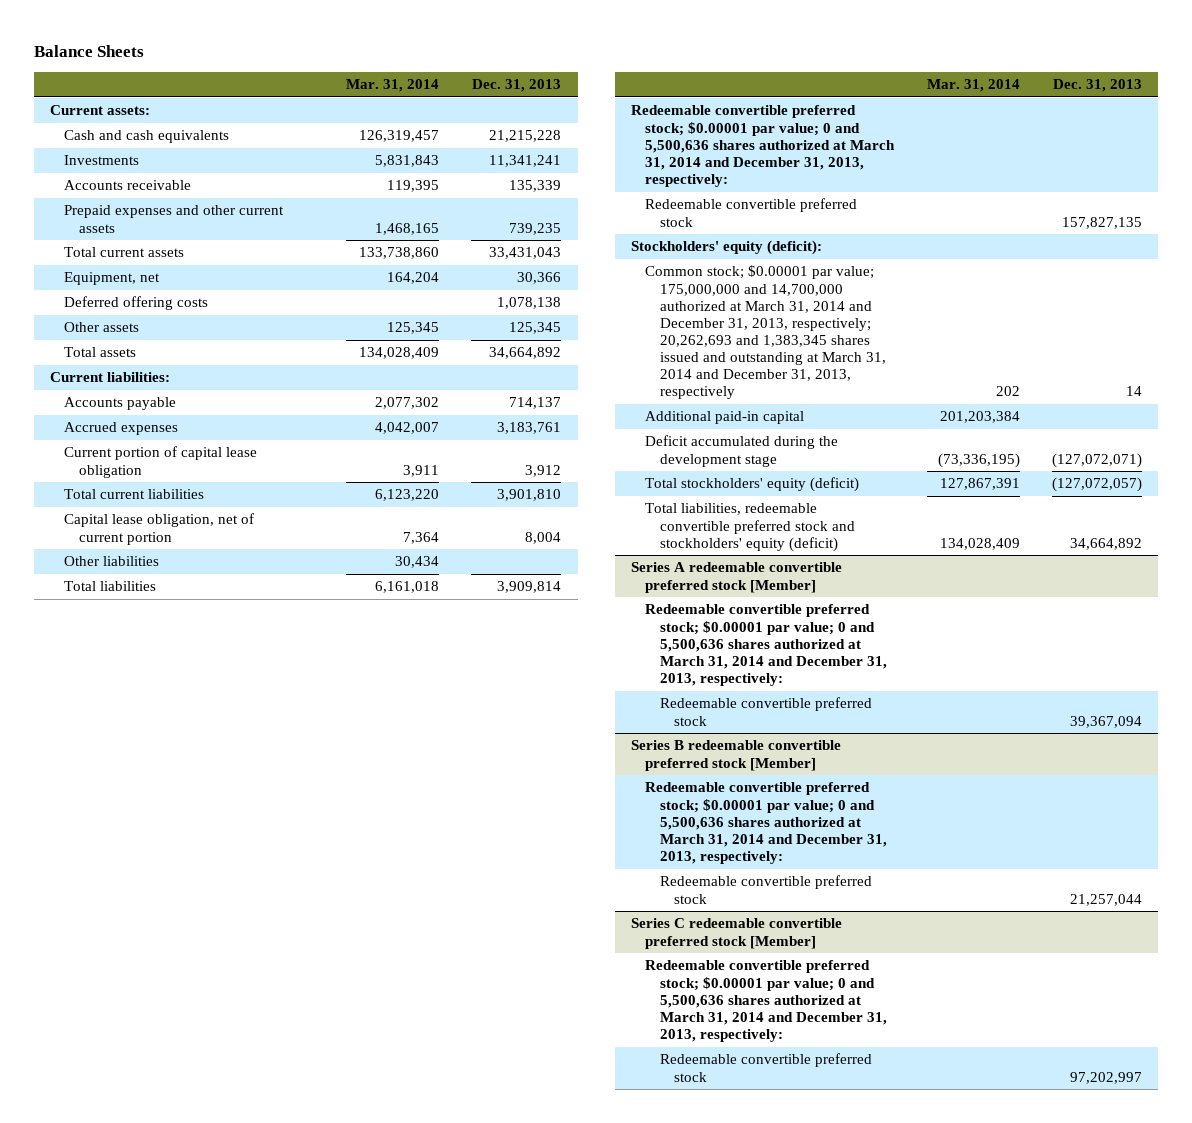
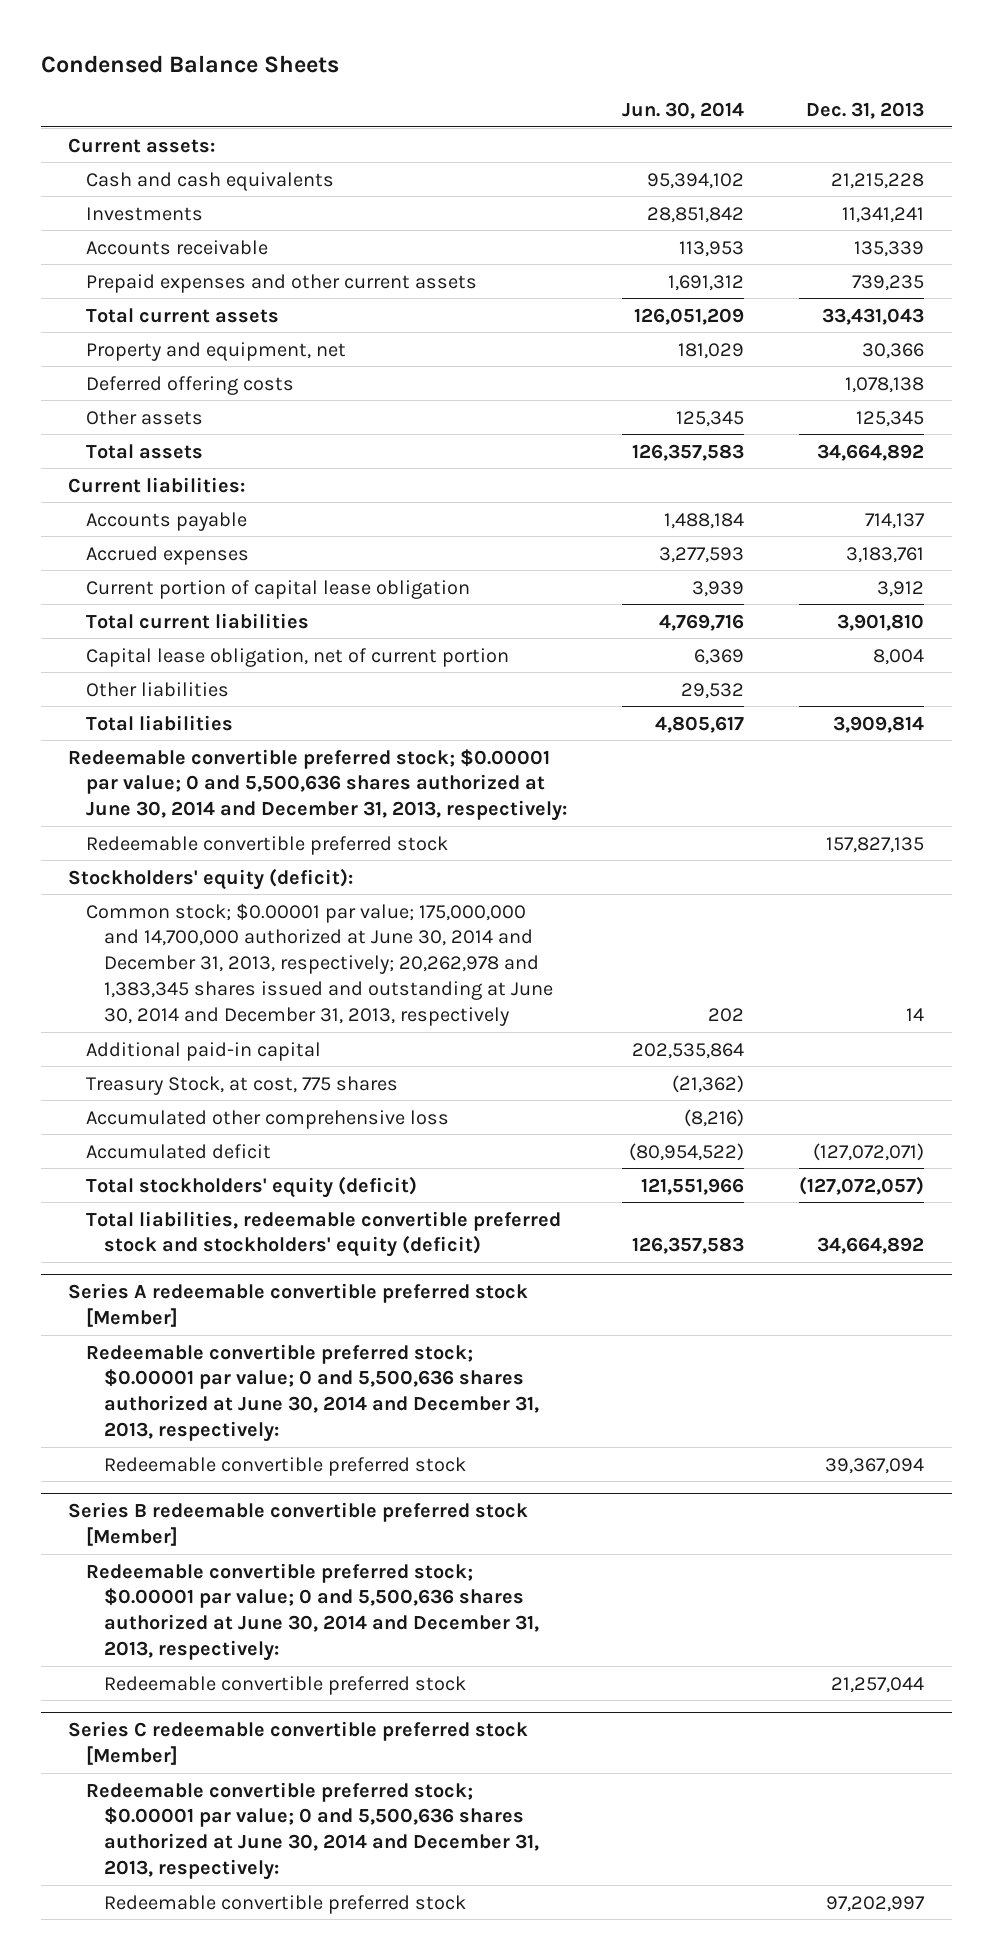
[33,44,144,57] Balance Sheets -> [40,55,339,74] Condensed Balance Sheets
[345,79,439,93] Mar. 31, 2014 -> none
none -> [622,102,745,120] Jun. 30, 2014
[64,272,161,286] Equipment, net -> [86,341,347,361] Property and equipment, net
[630,105,896,187] Redeemable convertible preferred stock; $0.00001 par value; 0 and 5,500,636 shares authorized at March 31, 2014 and December 31, 2013, respectively: -> [68,748,568,822] Redeemable convertible preferred stock; $0.00001 par value; 0 and 5,500,636 shares authorized at June 30, 2014 and December 31, 2013, respectively:
[645,265,886,399] Common stock; $0.00001 par value; 175,000,000 and 14,700,000 authorized at March 31, 2014 and December 31, 2013, respectively; 20,262,693 and 1,383,345 shares issued and outstanding at March 31, 2014 and December 31, 2013, respectively -> [86,902,554,1026] Common stock; $0.00001 par value; 175,000,000 and 14,700,000 authorized at June 30, 2014 and December 31, 2013, respectively; 20,262,978 and 1,383,345 shares issued and outstanding at June 30, 2014 and December 31, 2013, respectively
none -> [86,1075,399,1095] Treasury Stock, at cost, 775 shares
none -> [86,1109,450,1129] Accumulated other comprehensive loss
[645,435,839,467] Deficit accumulated during the development stage -> [86,1143,272,1159] Accumulated deficit
[645,604,887,686] Redeemable convertible preferred stock; $0.00001 par value; 0 and 5,500,636 shares authorized at March 31, 2014 and December 31, 2013, respectively: -> [86,1343,540,1442] Redeemable convertible preferred stock; $0.00001 par value; 0 and 5,500,636 shares authorized at June 30, 2014 and December 31, 2013, respectively:
[645,782,887,864] Redeemable convertible preferred stock; $0.00001 par value; 0 and 5,500,636 shares authorized at March 31, 2014 and December 31, 2013, respectively: -> [86,1562,540,1661] Redeemable convertible preferred stock; $0.00001 par value; 0 and 5,500,636 shares authorized at June 30, 2014 and December 31, 2013, respectively:
[645,960,887,1042] Redeemable convertible preferred stock; $0.00001 par value; 0 and 5,500,636 shares authorized at March 31, 2014 and December 31, 2013, respectively: -> [86,1781,540,1880] Redeemable convertible preferred stock; $0.00001 par value; 0 and 5,500,636 shares authorized at June 30, 2014 and December 31, 2013, respectively:

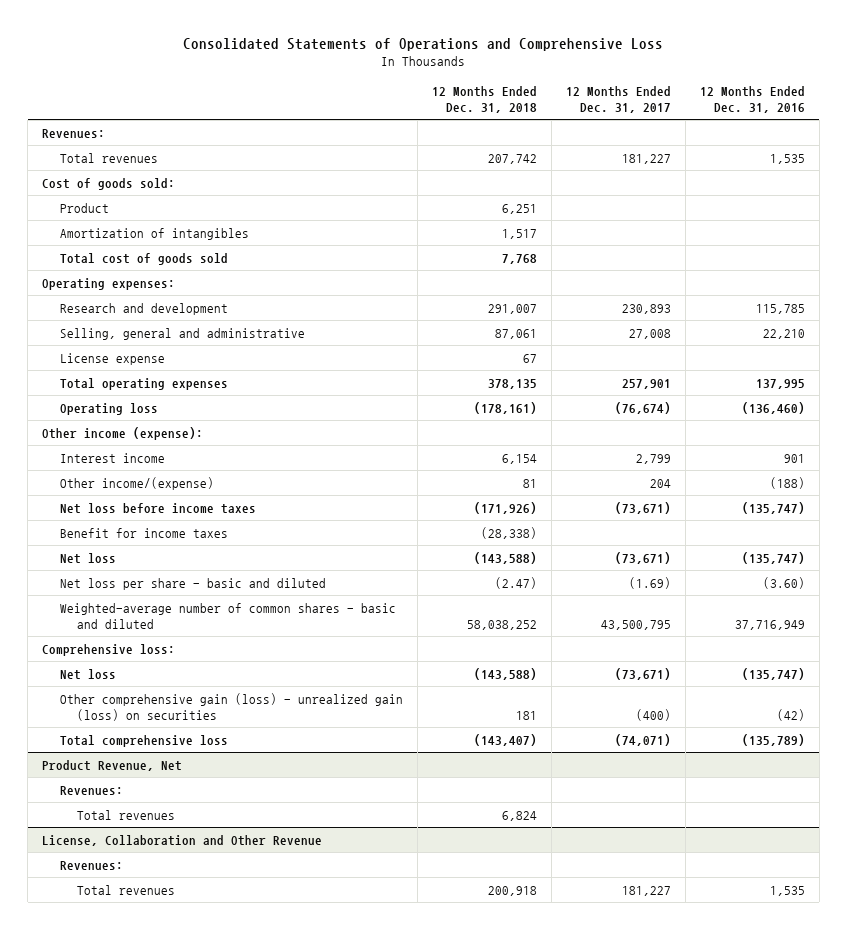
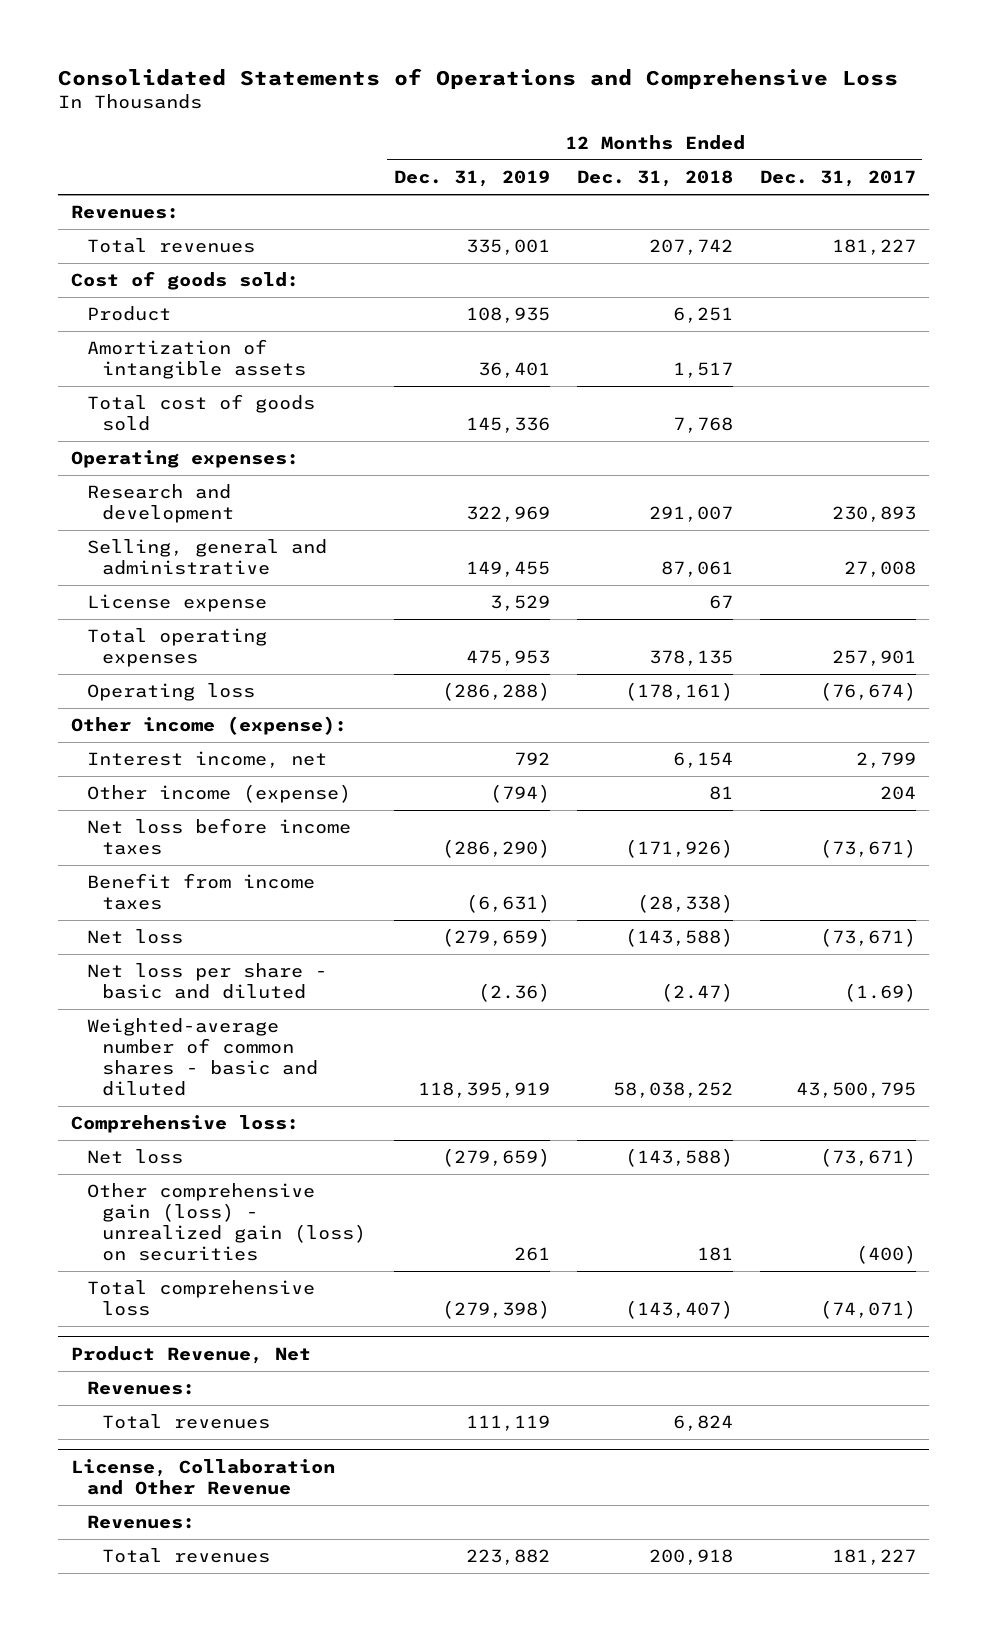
[699,85,805,114] 12 Months Ended Dec. 31, 2016 -> none
none -> [393,170,550,188] Dec. 31, 2019
[59,227,249,240] Amortization of intangibles -> [86,339,307,380] Amortization of intangible assets
[59,452,165,463] Interest income -> [86,751,327,769] Interest income, net
[59,476,214,490] Other income/(expense) -> [86,784,351,804] Other income (expense)
[59,527,228,538] Benefit for income taxes -> [86,873,315,911] Benefit from income taxes

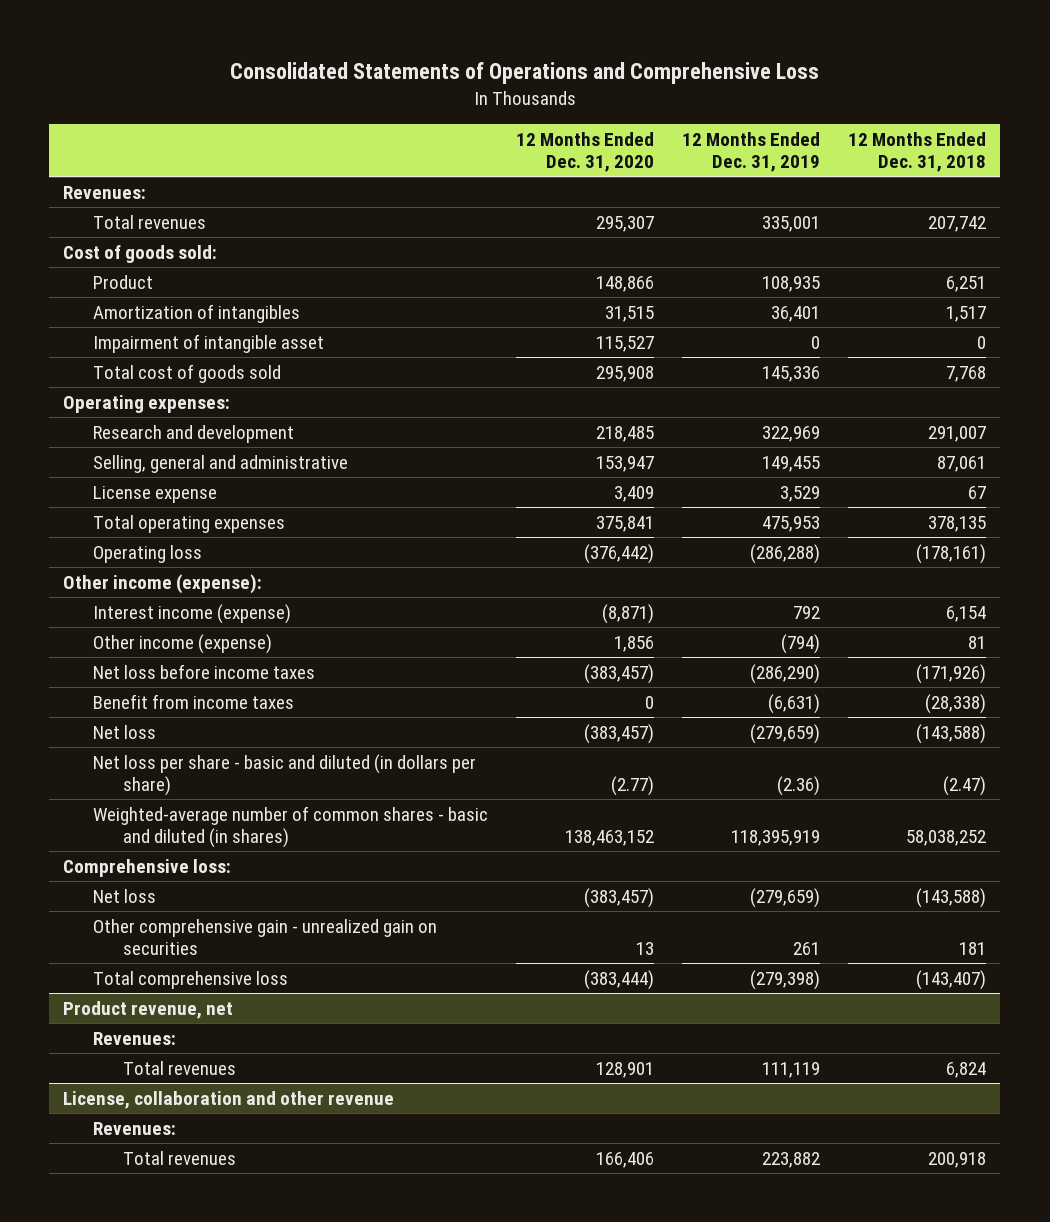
[759,170,916,188] Dec. 31, 2017 -> none
none -> [516,131,655,173] 12 Months Ended Dec. 31, 2020
[86,339,307,380] Amortization of intangible assets -> [93,303,301,323] Amortization of intangibles
none -> [93,333,325,353] Impairment of intangible asset
[86,751,327,769] Interest income, net -> [93,603,292,624] Interest income (expense)
[86,963,327,1000] Net loss per share - basic and diluted -> [93,753,477,797] Net loss per share - basic and diluted (in dollars per share)
[86,1018,319,1097] Weighted-average number of common shares - basic and diluted -> [93,805,489,849] Weighted-average number of common shares - basic and diluted (in shares)
[86,1183,367,1262] Other comprehensive gain (loss) - unrealized gain (loss) on securities -> [93,918,438,956] Other comprehensive gain - unrealized gain on securities
[71,1345,312,1364] Product Revenue, Net -> [63,1000,234,1019] Product revenue, net
[71,1458,336,1495] License, Collaboration and Other Revenue -> [63,1090,395,1109] License, collaboration and other revenue

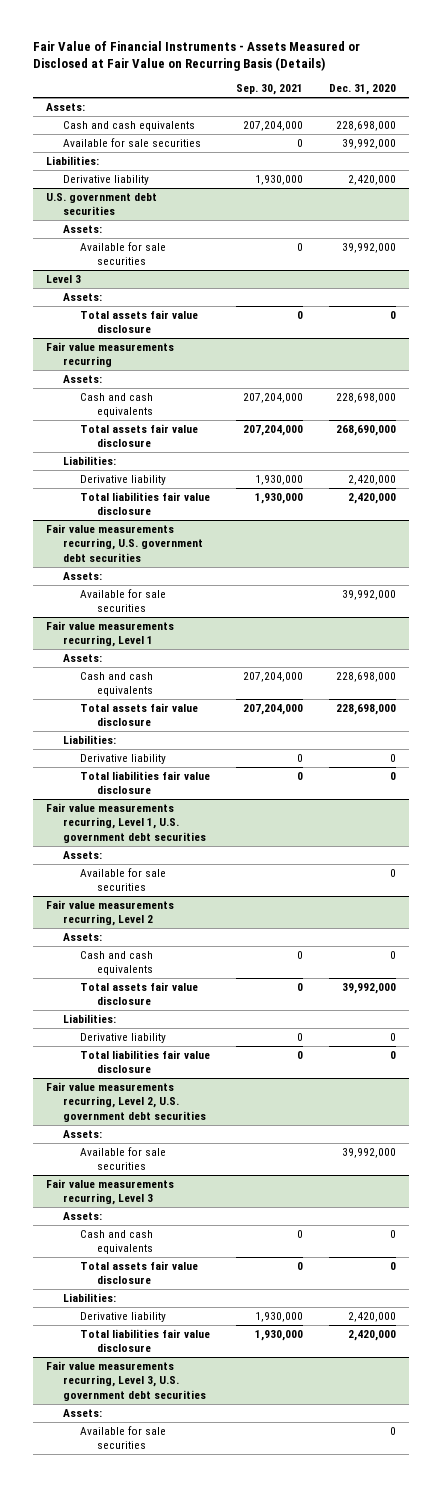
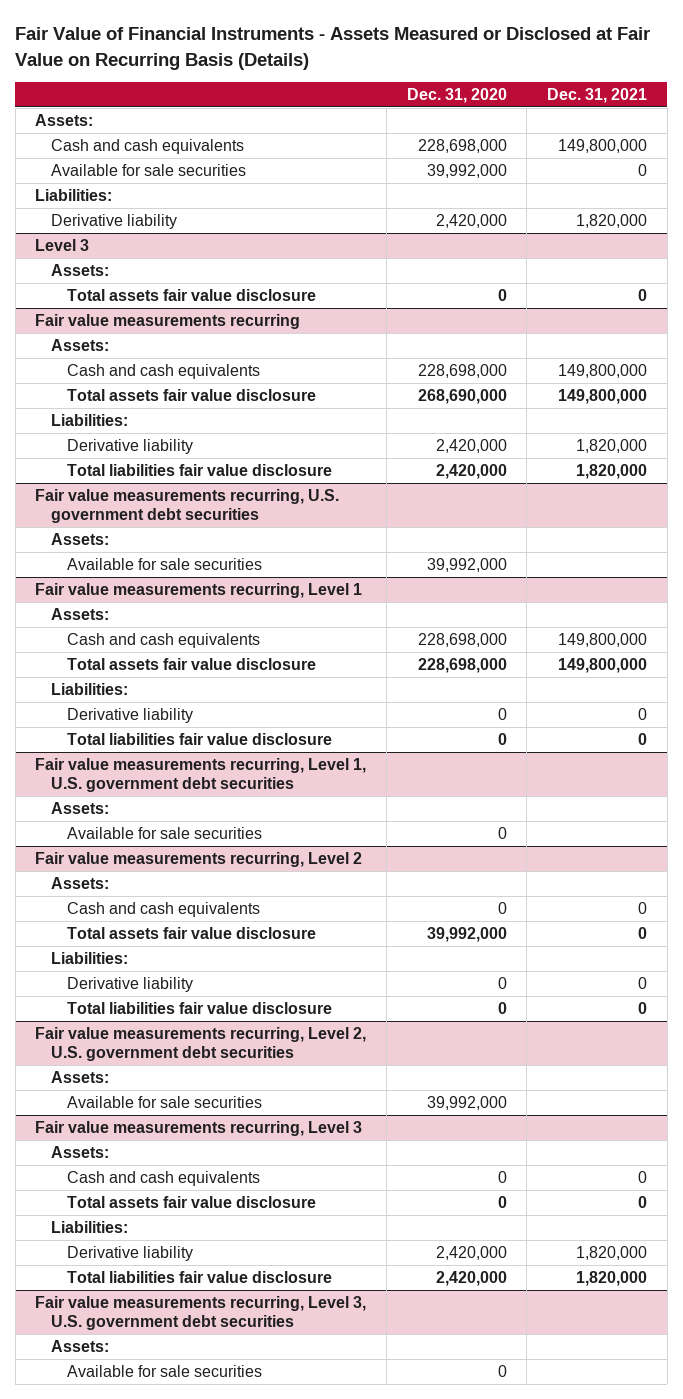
[235,84,303,96] Sep. 30, 2021 -> none
none -> [547,87,648,103] Dec. 31, 2021
[46,192,158,216] U.S. government debt securities -> none
[62,224,102,233] Assets: -> none
[79,241,166,266] Available for sale securities -> none

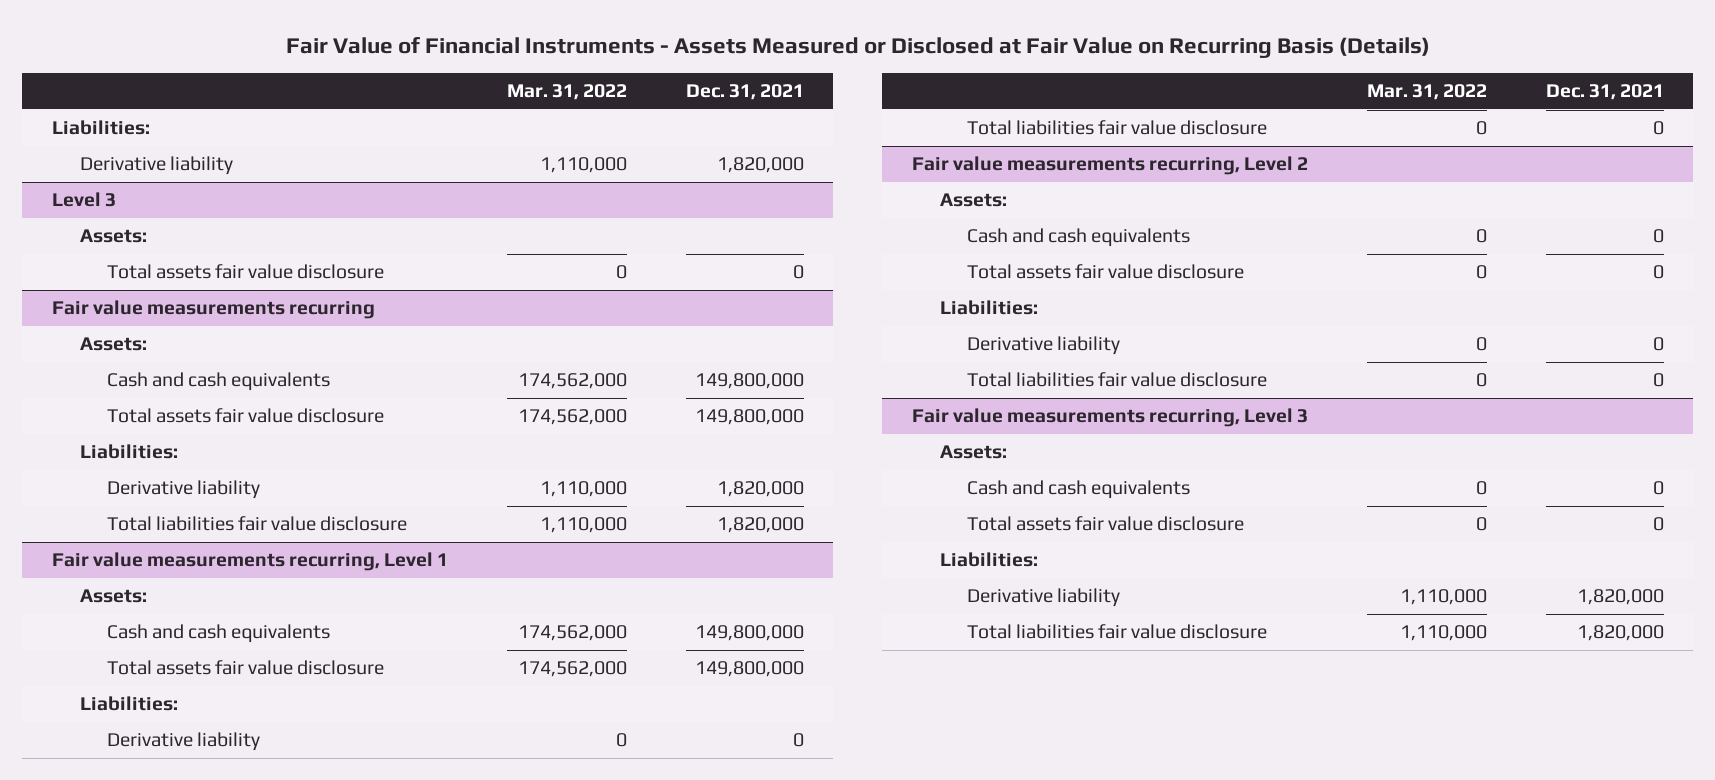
[406,87,507,103] Dec. 31, 2020 -> none
none -> [506,84,627,101] Mar. 31, 2022
[35,114,94,127] Assets: -> none
[51,139,245,155] Cash and cash equivalents -> none
[51,164,247,177] Available for sale securities -> none
[35,489,340,524] Fair value measurements recurring, U.S. government debt securities -> none
[51,533,110,546] Assets: -> none
[67,558,263,571] Available for sale securities -> none
[35,758,367,793] Fair value measurements recurring, Level 1, U.S. government debt securities -> none
[51,802,110,815] Assets: -> none
[67,827,263,840] Available for sale securities -> none
[35,1027,367,1062] Fair value measurements recurring, Level 2, U.S. government debt securities -> none
[51,1071,110,1084] Assets: -> none
[67,1096,263,1109] Available for sale securities -> none
[35,1296,367,1331] Fair value measurements recurring, Level 3, U.S. government debt securities -> none
[51,1340,110,1353] Assets: -> none
[67,1365,263,1378] Available for sale securities -> none

